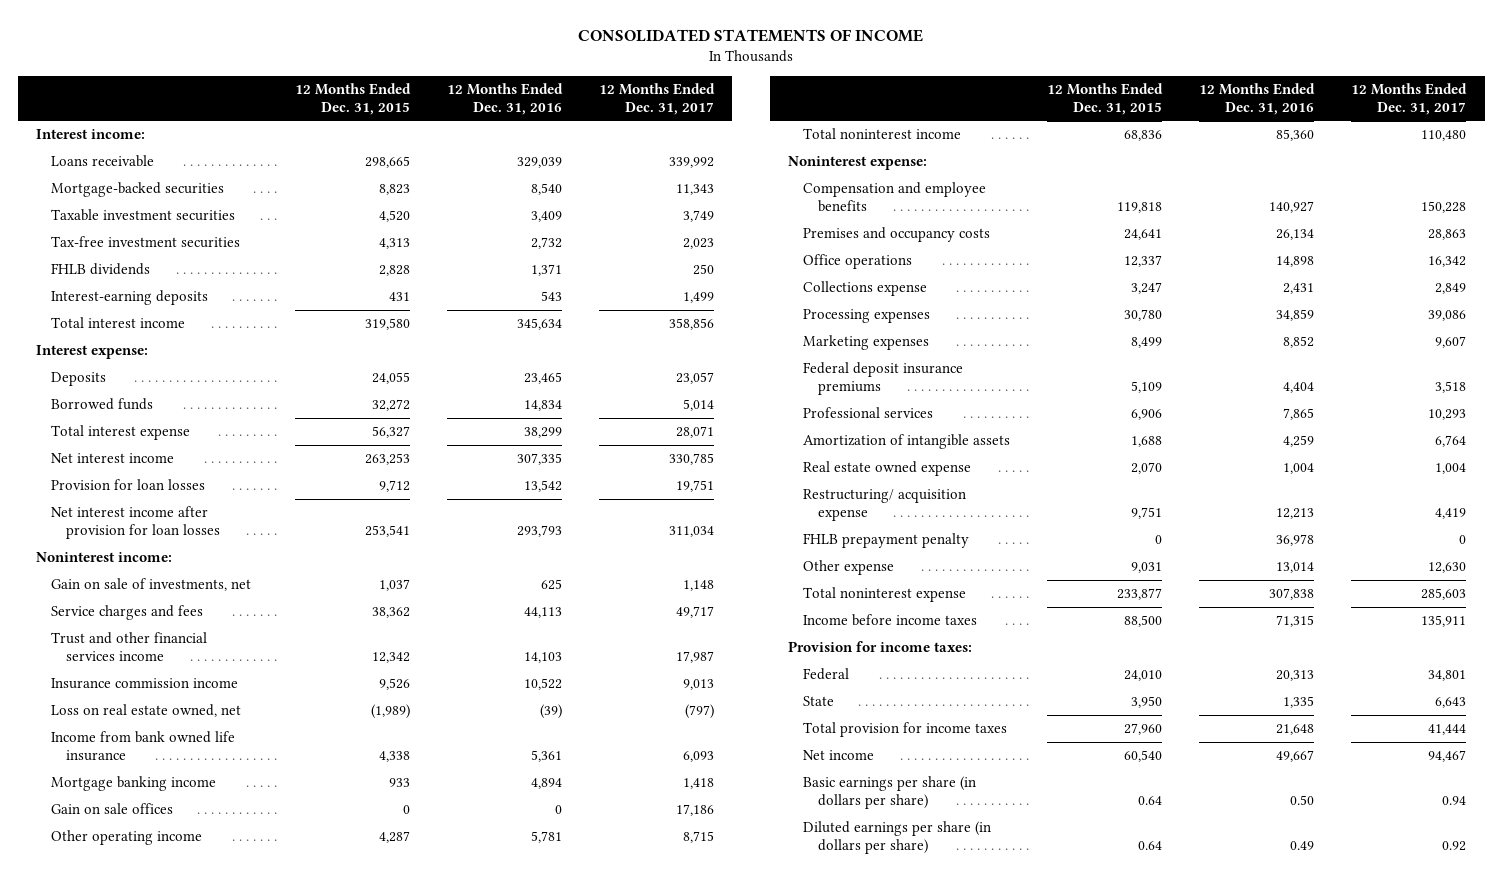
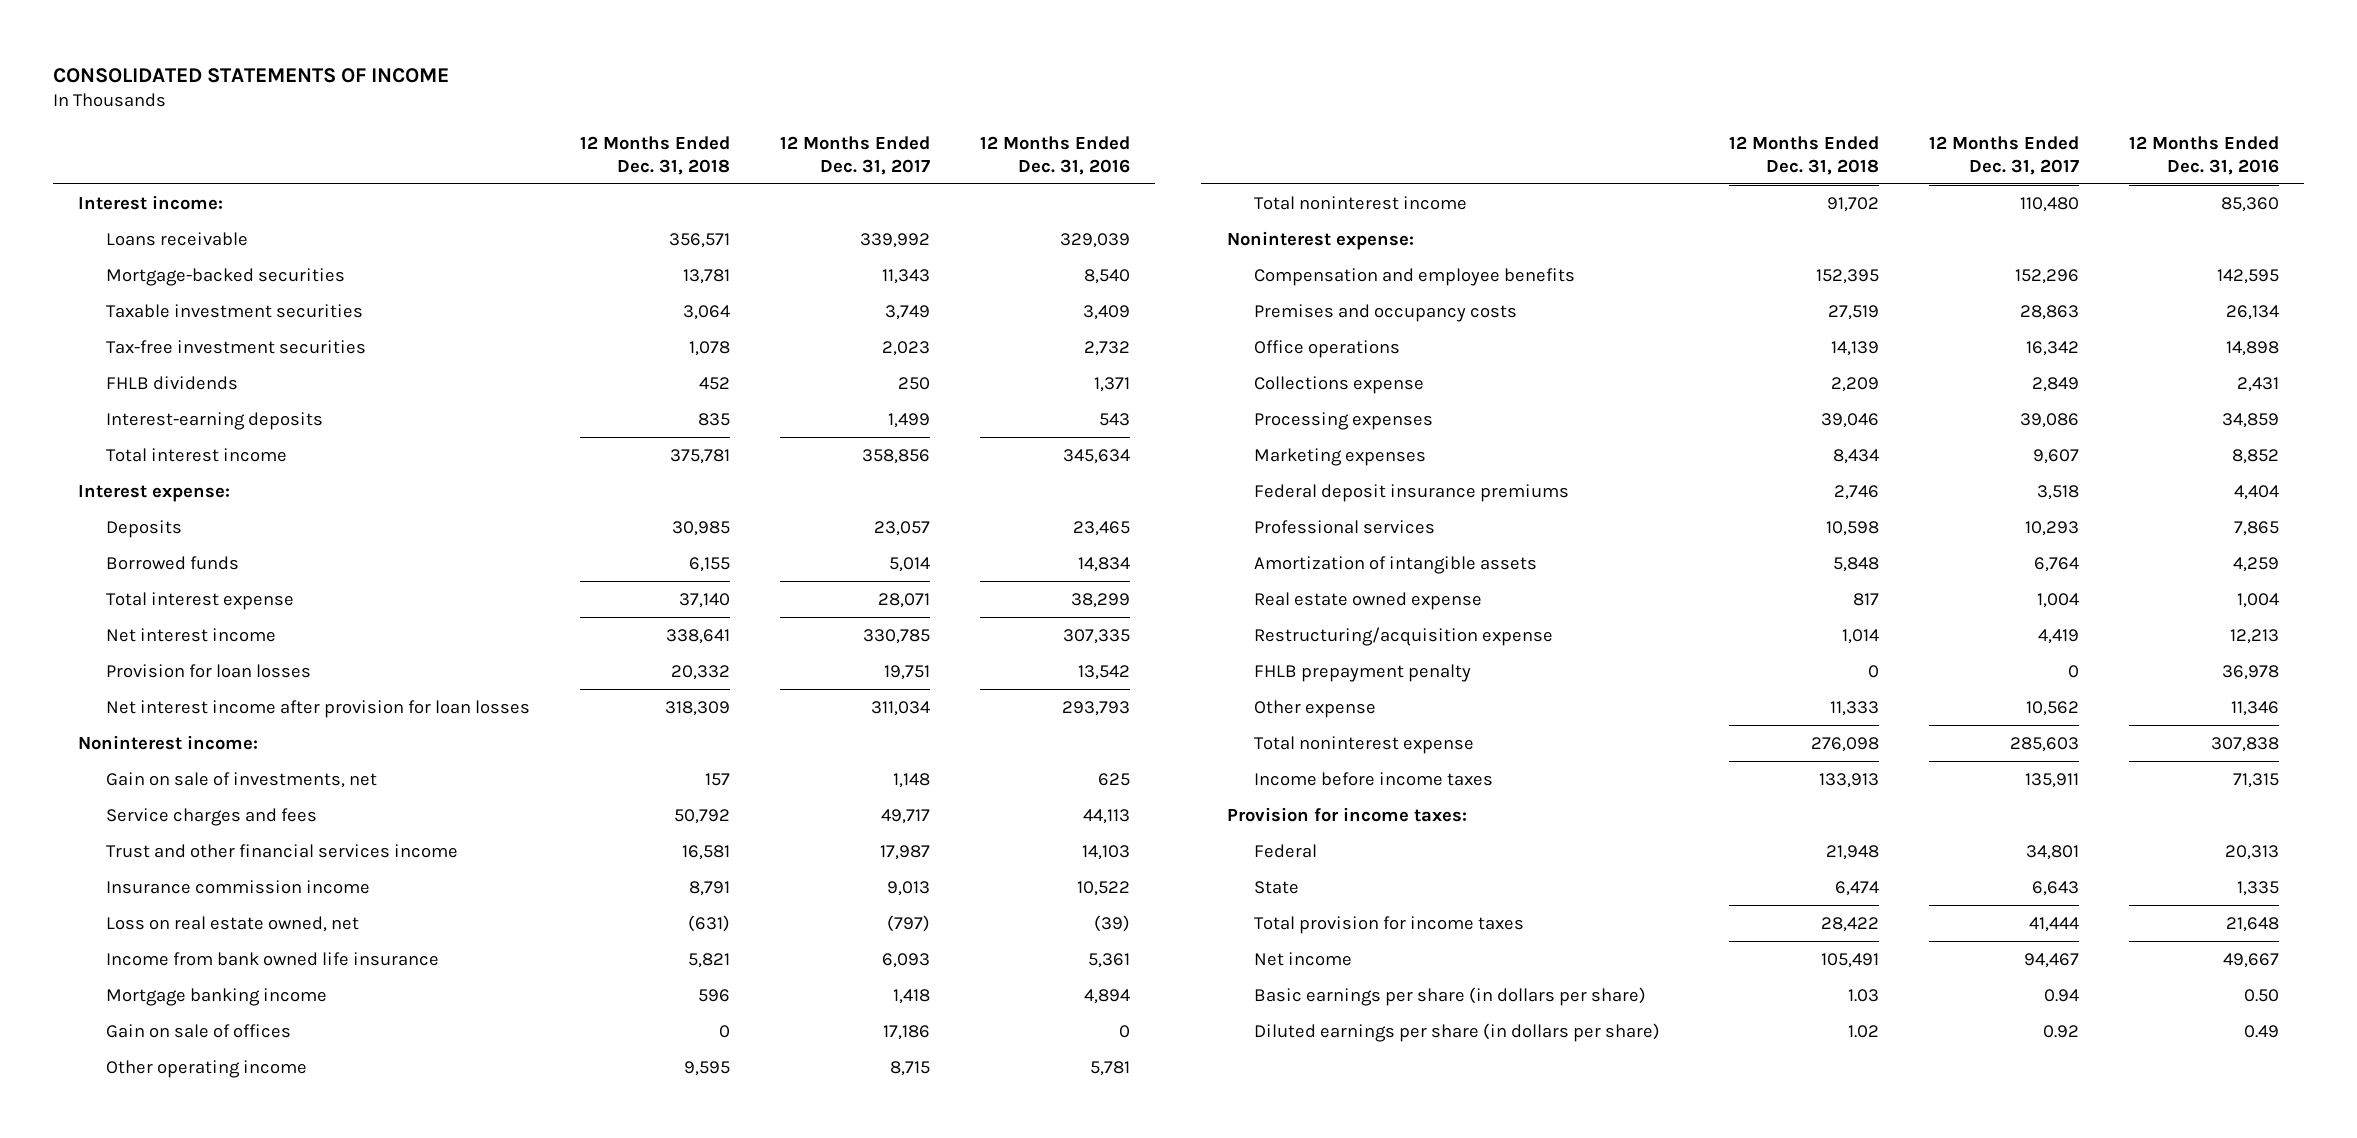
[295,83,412,115] 12 Months Ended Dec. 31, 2015 -> none
none -> [580,135,731,175] 12 Months Ended Dec. 31, 2018
[51,803,174,815] Gain on sale offices -> [105,1023,291,1038] Gain on sale of offices
[1269,200,1315,213] 140,927 -> [2216,268,2279,284] 142,595
[1421,200,1467,213] 150,228 -> [2014,268,2079,284] 152,296
[803,489,967,521] Restructuring/ acquisition expense -> [1254,626,1554,646] Restructuring/acquisition expense
[1276,562,1315,574] 13,014 -> [2230,700,2279,716] 11,346
[1428,562,1467,574] 12,630 -> [2025,700,2079,716] 10,562

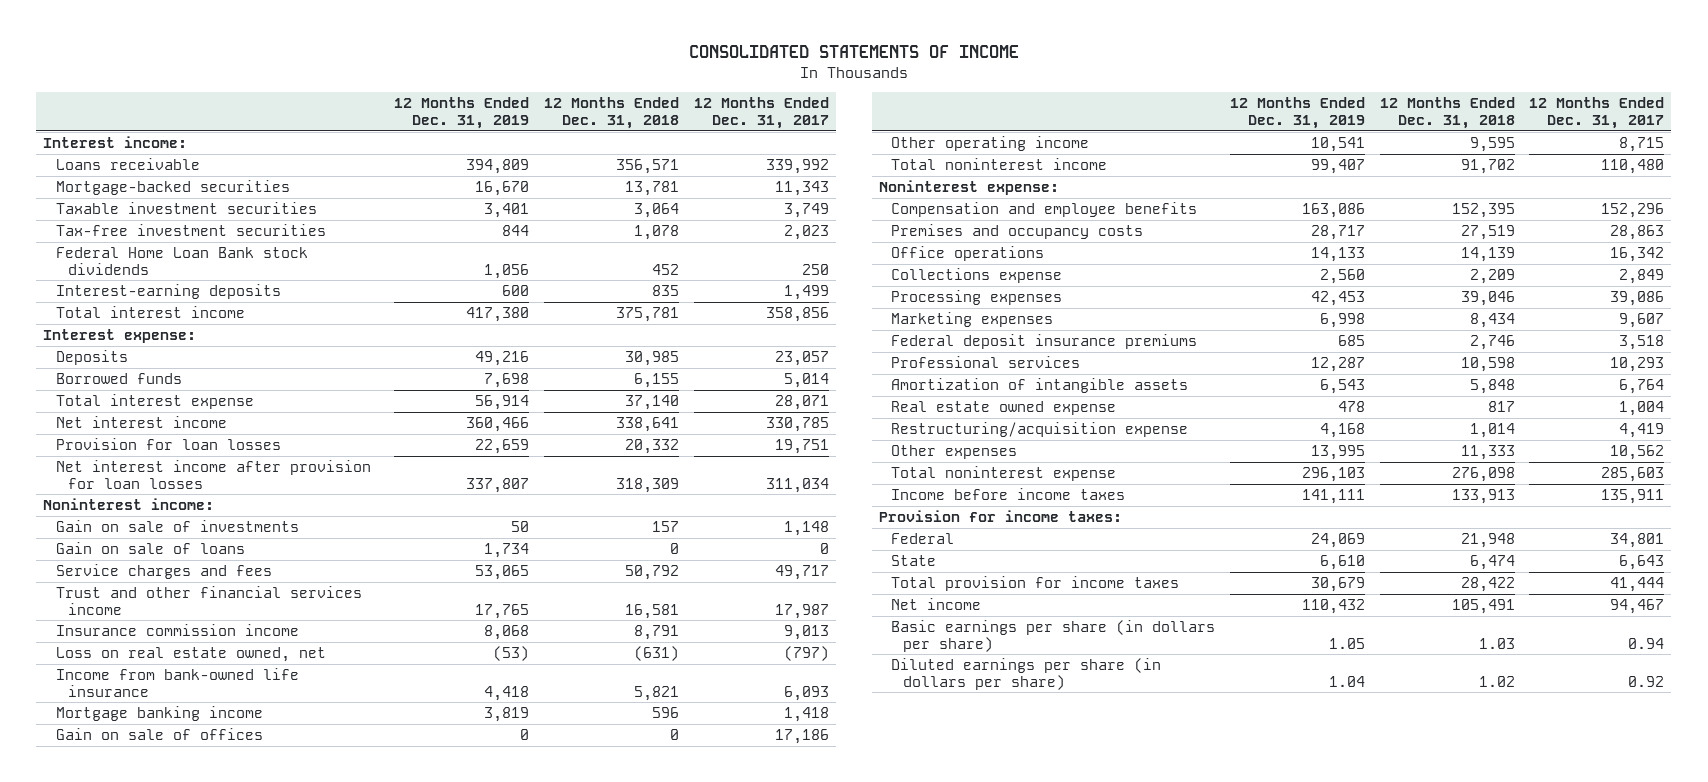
[980,135,1131,175] 12 Months Ended Dec. 31, 2016 -> none
none -> [394,97,530,129] 12 Months Ended Dec. 31, 2019
[105,375,238,390] FHLB dividends -> [55,246,308,275] Federal Home Loan Bank stock dividends
[105,771,377,788] Gain on sale of investments, net -> [55,519,299,532] Gain on sale of investments
none -> [55,541,245,554] Gain on sale of loans
[105,951,439,966] Income from bank owned life insurance -> [55,667,299,697] Income from bank-owned life insurance
[1254,663,1472,682] FHLB prepayment penalty -> none
[1254,699,1377,718] Other expense -> [891,444,1018,459] Other expenses

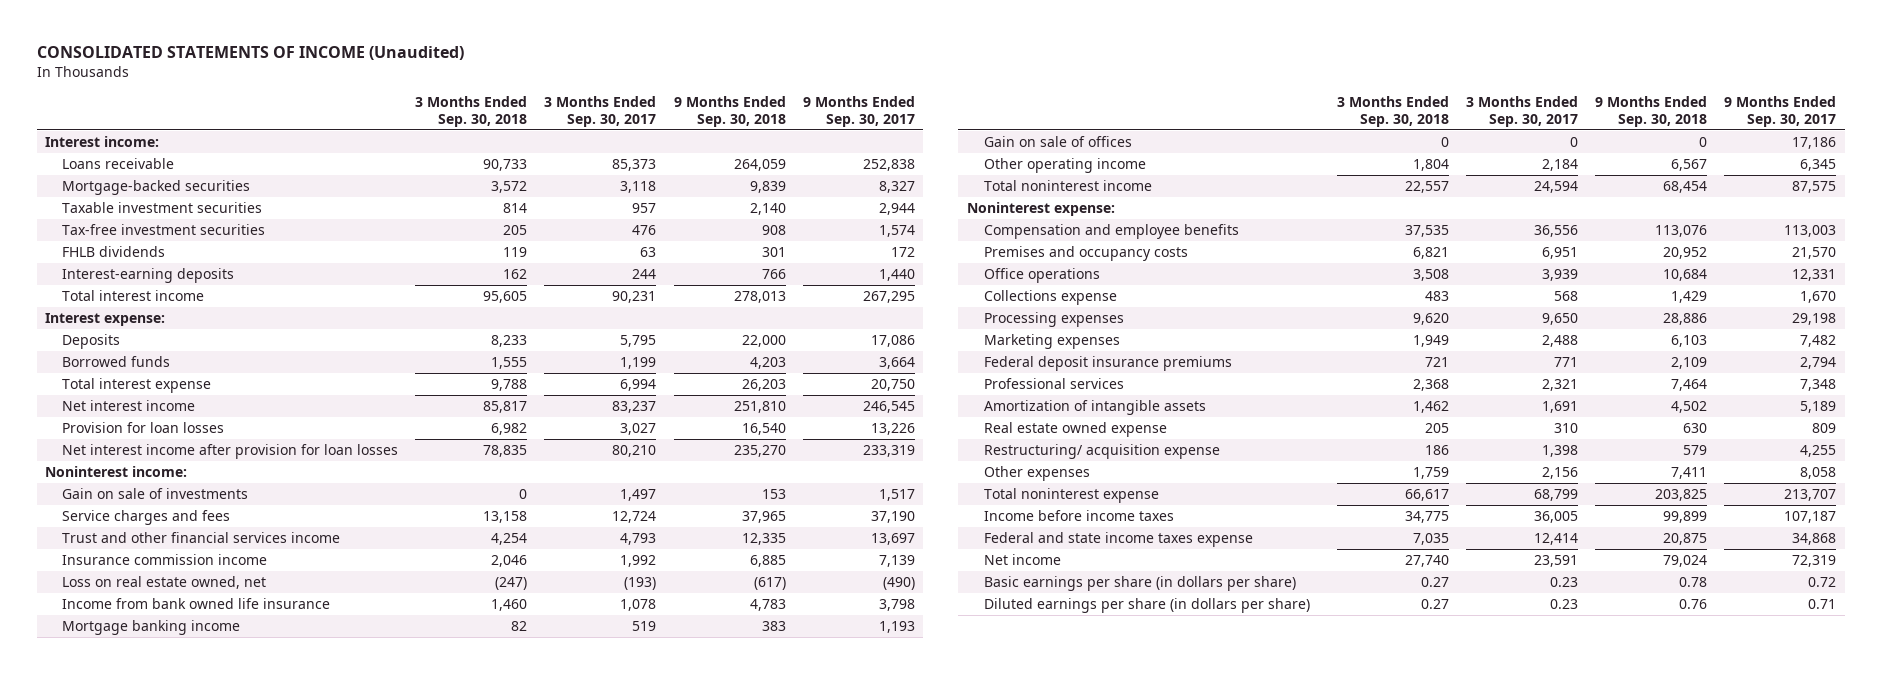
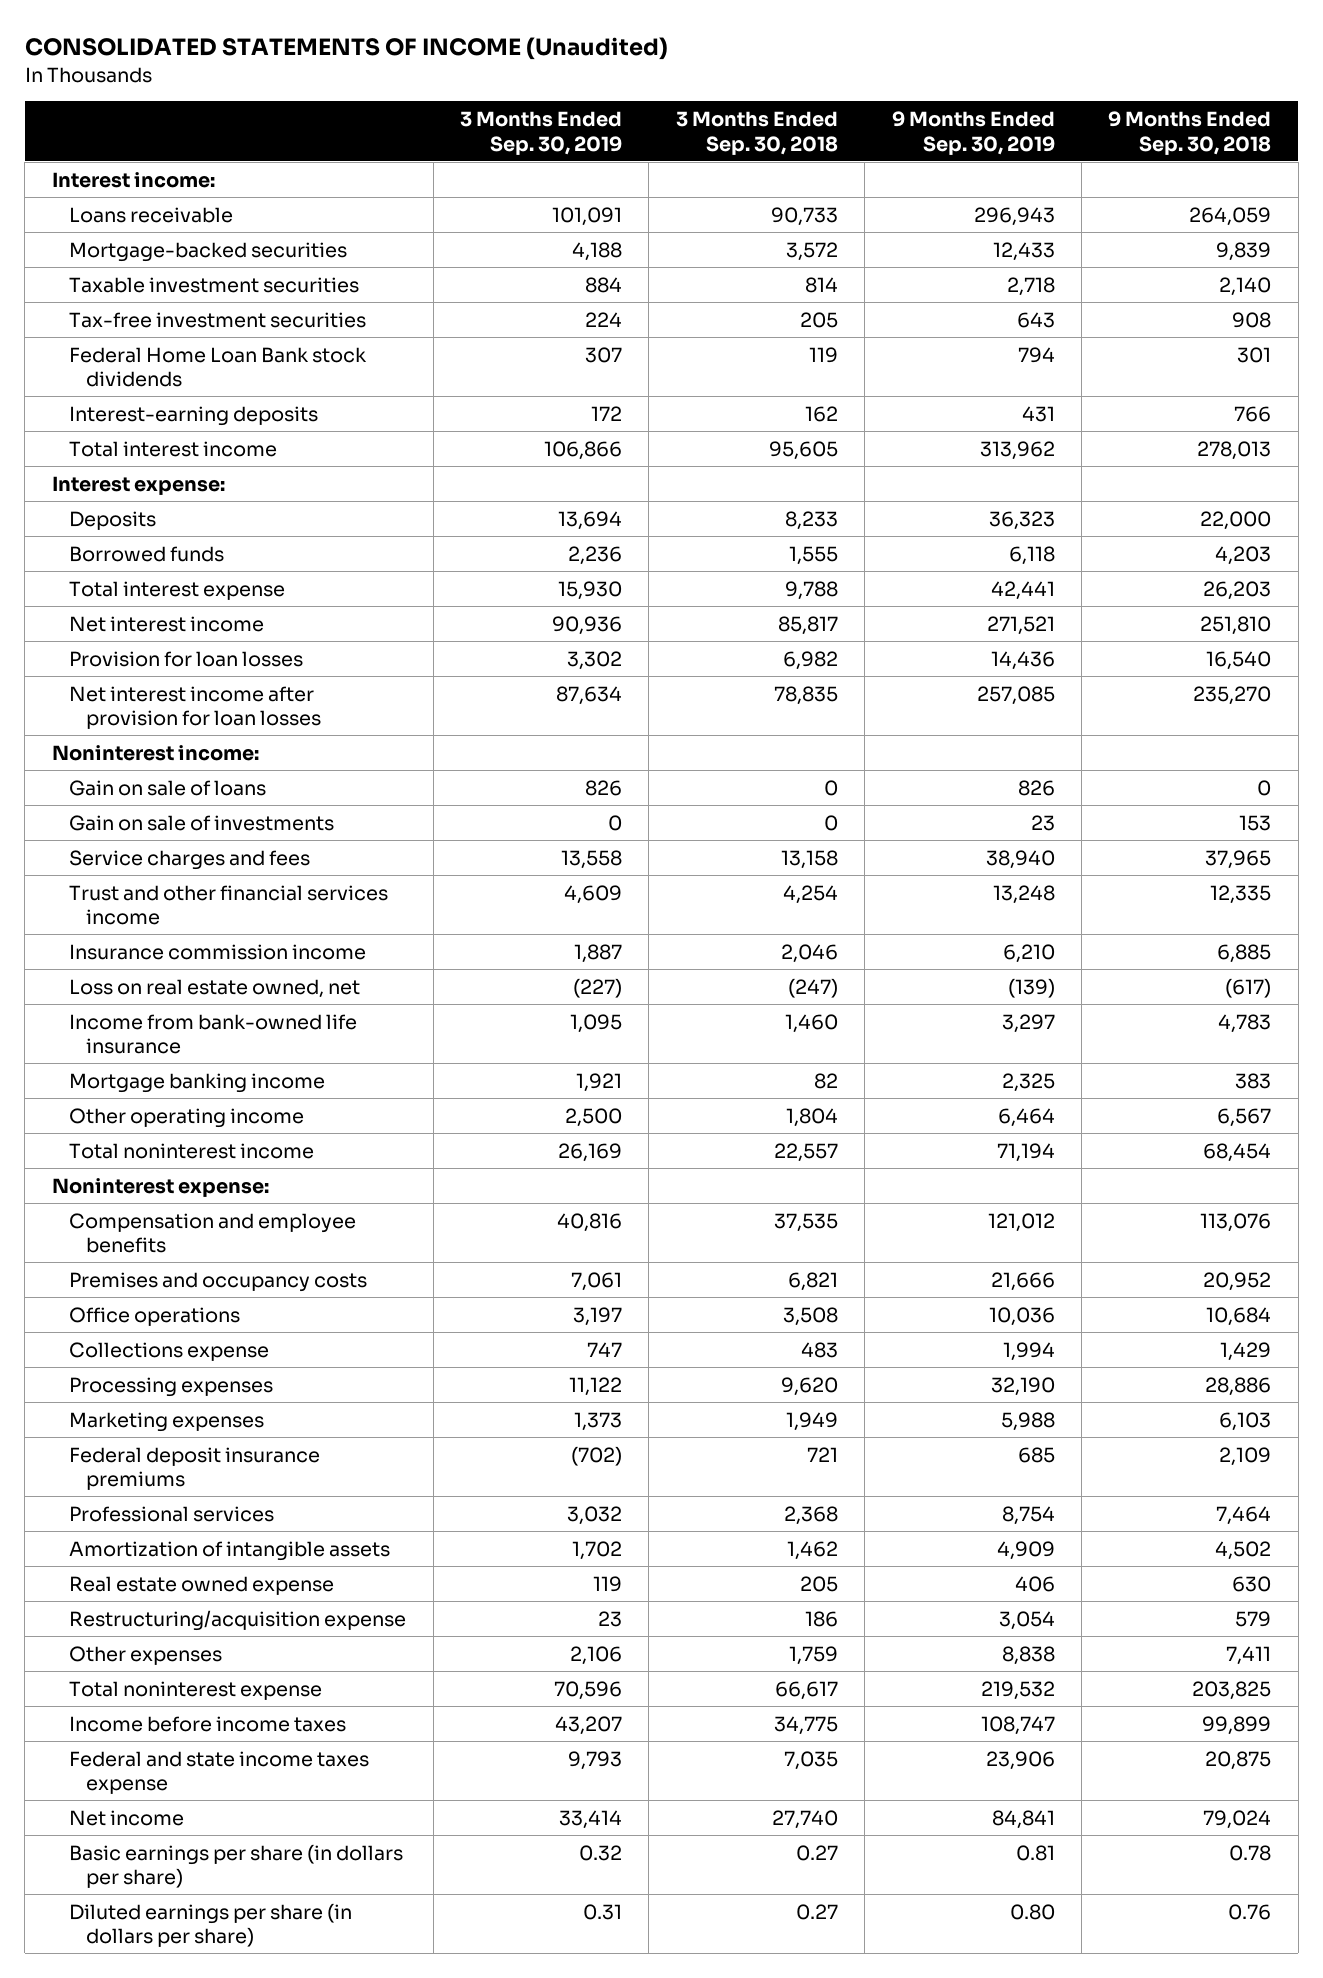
[544,95,657,128] 3 Months Ended Sep. 30, 2017 -> none
[802,95,915,128] 9 Months Ended Sep. 30, 2017 -> none
none -> [459,110,622,155] 3 Months Ended Sep. 30, 2019
none -> [891,110,1055,155] 9 Months Ended Sep. 30, 2019
[62,245,166,257] FHLB dividends -> [69,346,368,388] Federal Home Loan Bank stock dividends
none -> [69,779,267,796] Gain on sale of loans
[62,597,331,609] Income from bank owned life insurance -> [69,1013,358,1055] Income from bank-owned life insurance
[983,135,1132,147] Gain on sale of offices -> none
[983,443,1220,459] Restructuring/ acquisition expense -> [69,1609,407,1631] Restructuring/acquisition expense

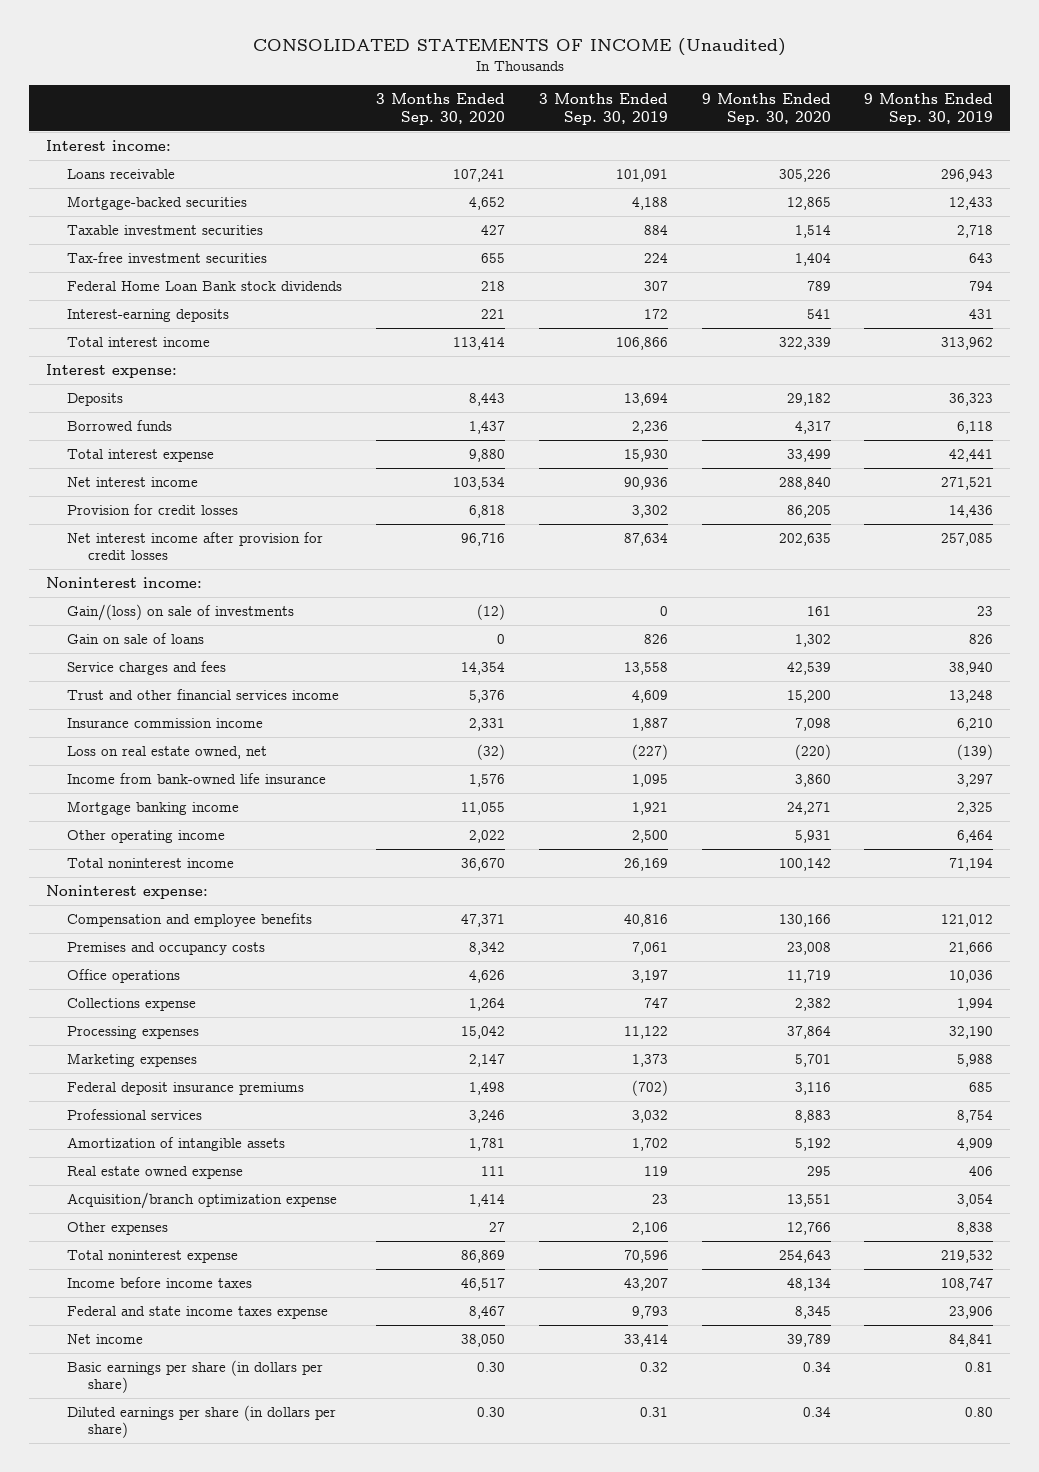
[675,110,838,155] 3 Months Ended Sep. 30, 2018 -> none
[1108,110,1272,155] 9 Months Ended Sep. 30, 2018 -> none
none -> [375,93,505,125] 3 Months Ended Sep. 30, 2020
none -> [701,93,831,125] 9 Months Ended Sep. 30, 2020
[69,650,304,667] Provision for loan losses -> [67,503,239,515] Provision for credit losses
[69,685,322,730] Net interest income after provision for loan losses -> [67,531,324,561] Net interest income after provision for credit losses
none -> [67,603,295,621] Gain/(loss) on sale of investments
[69,814,335,831] Gain on sale of investments -> none
[69,1609,407,1631] Restructuring/acquisition expense -> [67,1191,338,1209] Acquisition/branch optimization expense

